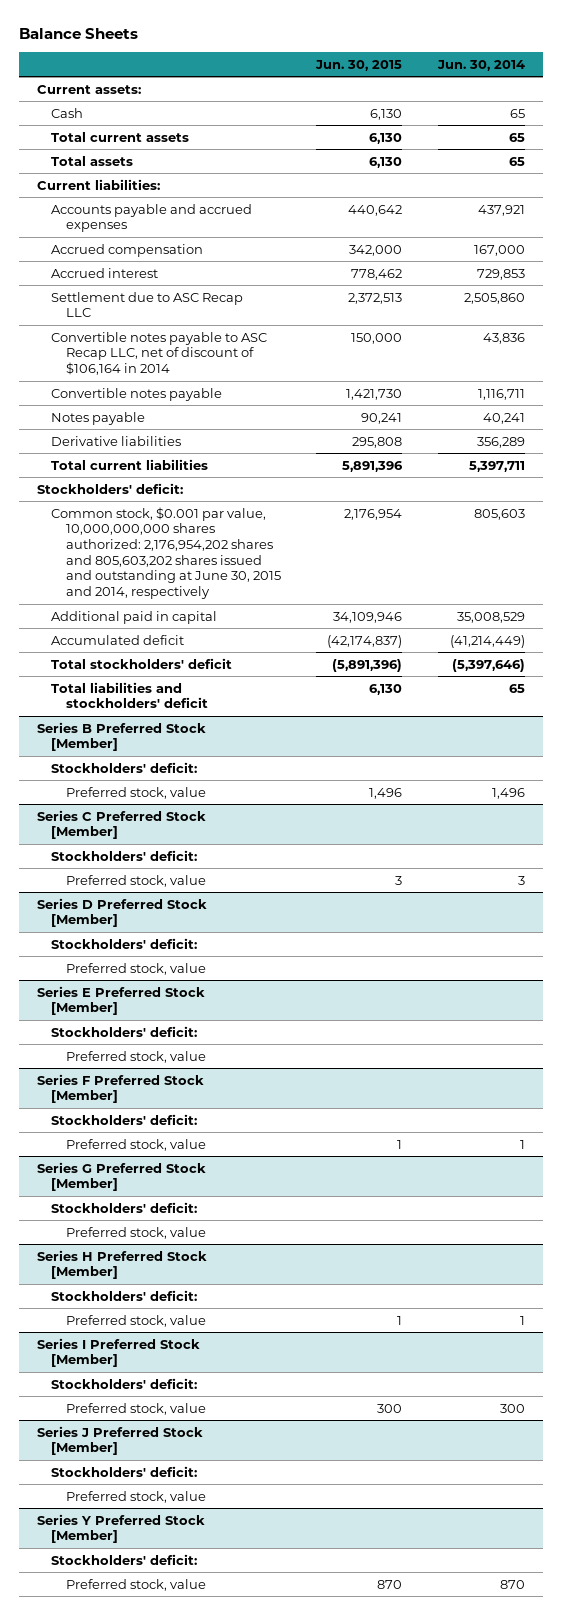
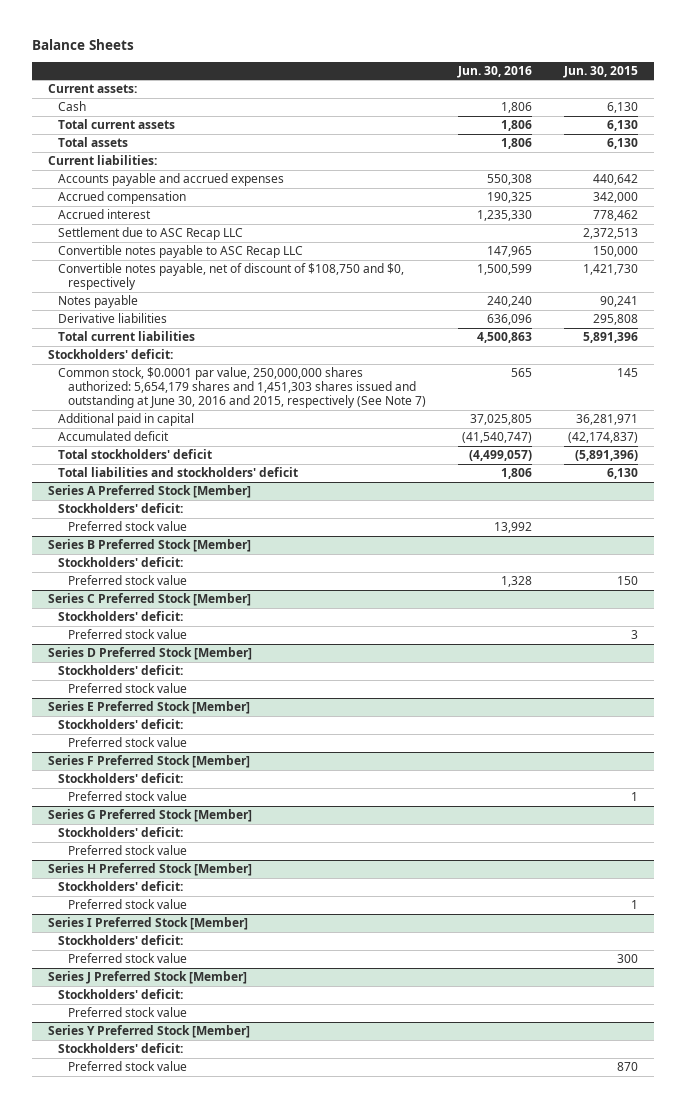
[437,59,526,71] Jun. 30, 2014 -> none
none -> [456,65,532,78] Jun. 30, 2016
[51,331,268,375] Convertible notes payable to ASC Recap LLC, net of discount of $106,164 in 2014 -> [57,245,303,259] Convertible notes payable to ASC Recap LLC
[51,387,223,401] Convertible notes payable -> [57,263,404,291] Convertible notes payable, net of discount of $108,750 and $0, respectively
[51,506,281,599] Common stock, $0.001 par value, 10,000,000,000 shares authorized: 2,176,954,202 shares and 805,603,202 shares issued and outstanding at June 30, 2015 and 2014, respectively -> [57,367,427,409] Common stock, $0.0001 par value, 250,000,000 shares authorized: 5,654,179 shares and 1,451,303 shares issued and outstanding at June 30, 2016 and 2015, respectively (See Note 7)
[344,508,403,520] 2,176,954 -> [616,368,638,378] 145
[333,611,403,623] 34,109,946 -> [575,414,638,426] 36,281,971
none -> [47,485,251,499] Series A Preferred Stock [Member]
none -> [57,503,183,514] Stockholders' deficit:
none -> [68,521,188,532] Preferred stock value
[65,786,206,799] Preferred stock, value -> [68,575,188,586] Preferred stock value
[369,787,403,799] 1,496 -> [616,576,638,586] 150
[65,874,206,887] Preferred stock, value -> [68,629,188,640] Preferred stock value
[65,962,206,975] Preferred stock, value -> [68,683,188,694] Preferred stock value
[65,1050,206,1063] Preferred stock, value -> [68,737,188,748] Preferred stock value
[65,1138,206,1151] Preferred stock, value -> [68,791,188,802] Preferred stock value
[65,1226,206,1239] Preferred stock, value -> [68,845,188,856] Preferred stock value
[65,1314,206,1327] Preferred stock, value -> [68,899,188,910] Preferred stock value
[65,1402,206,1415] Preferred stock, value -> [68,953,188,964] Preferred stock value
[65,1490,206,1503] Preferred stock, value -> [68,1007,188,1018] Preferred stock value
[65,1578,206,1591] Preferred stock, value -> [68,1061,188,1072] Preferred stock value

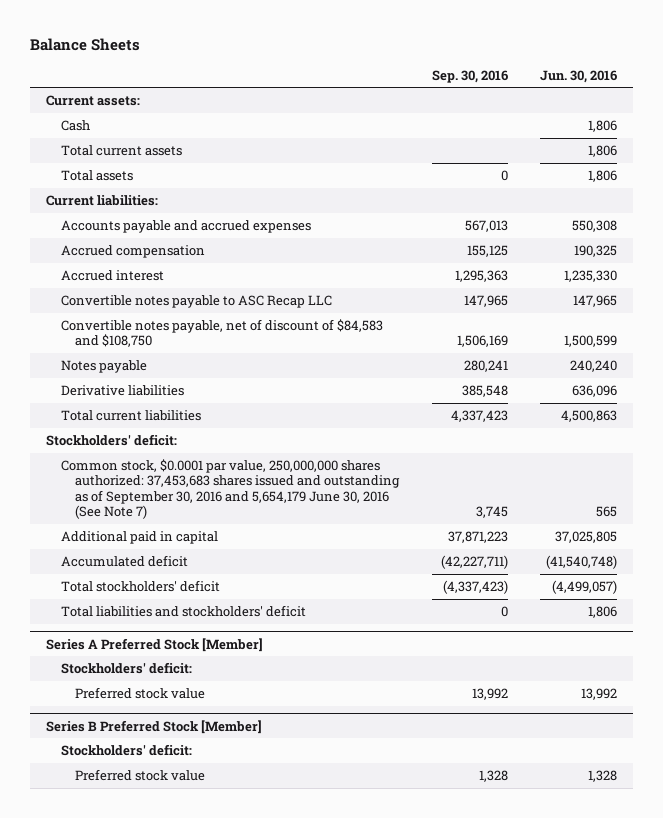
[562,65,638,78] Jun. 30, 2015 -> none
none -> [431,69,508,83] Sep. 30, 2016
[57,227,243,241] Settlement due to ASC Recap LLC -> none
[57,263,404,291] Convertible notes payable, net of discount of $108,750 and $0, respectively -> [60,318,383,348] Convertible notes payable, net of discount of $84,583 and $108,750
[57,367,427,409] Common stock, $0.0001 par value, 250,000,000 shares authorized: 5,654,179 shares and 1,451,303 shares issued and outstanding at June 30, 2016 and 2015, respectively (See Note 7) -> [60,458,401,520] Common stock, $0.0001 par value, 250,000,000 shares authorized: 37,453,683 shares issued and outstanding as of September 30, 2016 and 5,654,179 June 30, 2016 (See Note 7)
[461,432,532,444] (41,540,747) -> [545,554,617,569] (41,540,748)
[47,593,251,607] Series C Preferred Stock [Member] -> none
[57,611,183,622] Stockholders' deficit: -> none
[68,629,188,640] Preferred stock value -> none
[47,647,252,661] Series D Preferred Stock [Member] -> none
[57,665,183,676] Stockholders' deficit: -> none
[68,683,188,694] Preferred stock value -> none
[47,701,250,715] Series E Preferred Stock [Member] -> none
[57,719,183,730] Stockholders' deficit: -> none
[68,737,188,748] Preferred stock value -> none
[47,755,250,769] Series F Preferred Stock [Member] -> none
[57,773,183,784] Stockholders' deficit: -> none
[68,791,188,802] Preferred stock value -> none
[47,809,252,823] Series G Preferred Stock [Member] -> none
[57,827,183,838] Stockholders' deficit: -> none
[68,845,188,856] Preferred stock value -> none
[47,863,252,877] Series H Preferred Stock [Member] -> none
[57,881,183,892] Stockholders' deficit: -> none
[68,899,188,910] Preferred stock value -> none
[47,917,248,931] Series I Preferred Stock [Member] -> none
[57,935,183,946] Stockholders' deficit: -> none
[68,953,188,964] Preferred stock value -> none
[47,971,247,985] Series J Preferred Stock [Member] -> none
[57,989,183,1000] Stockholders' deficit: -> none
[68,1007,188,1018] Preferred stock value -> none
[47,1025,250,1039] Series Y Preferred Stock [Member] -> none
[57,1043,183,1054] Stockholders' deficit: -> none
[68,1061,188,1072] Preferred stock value -> none

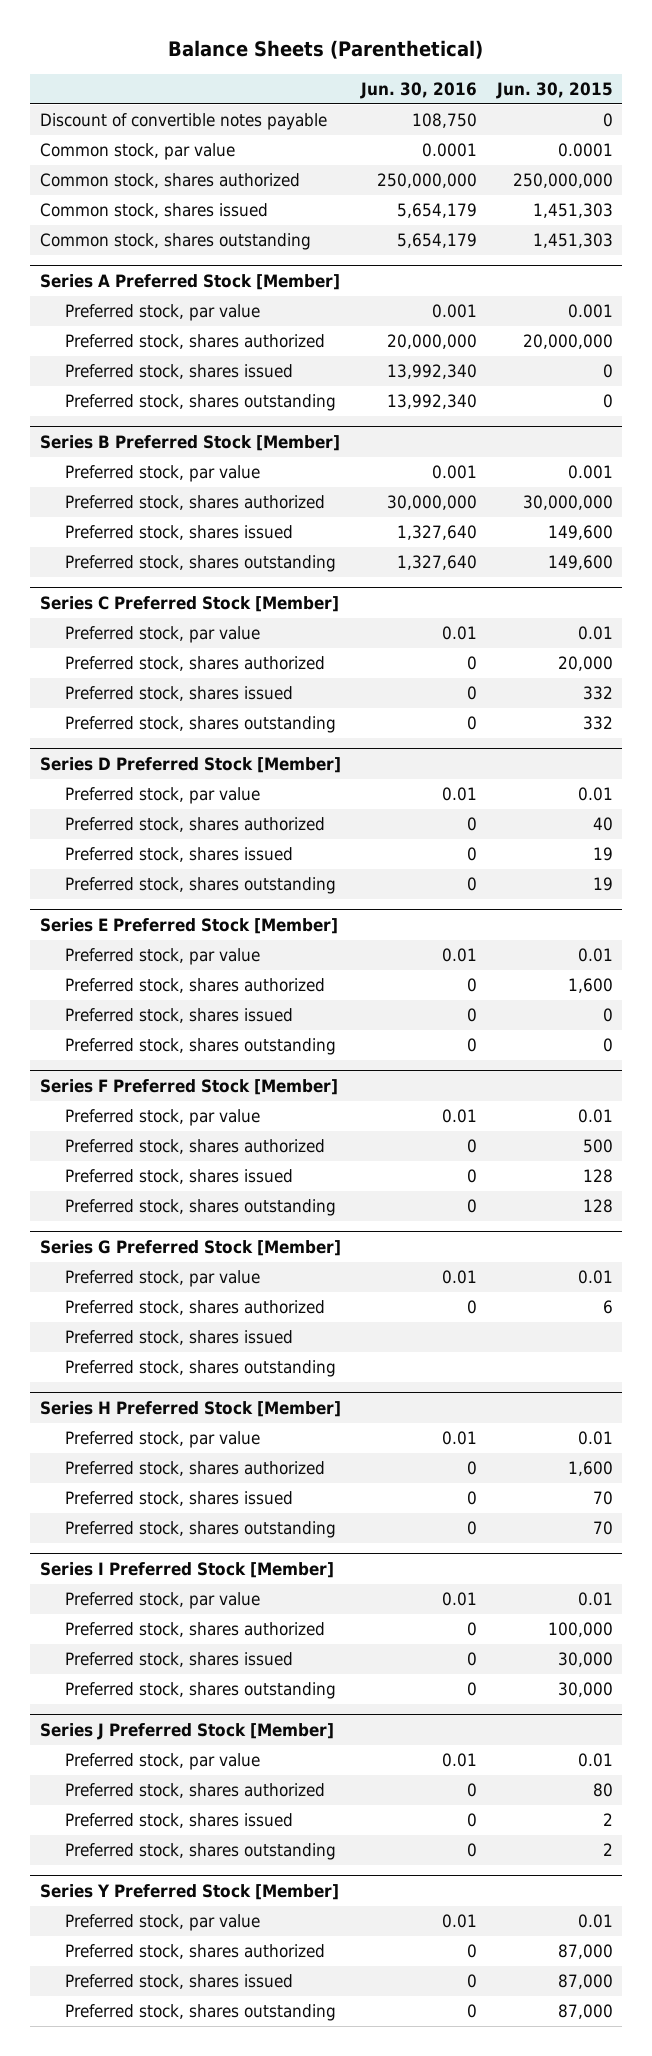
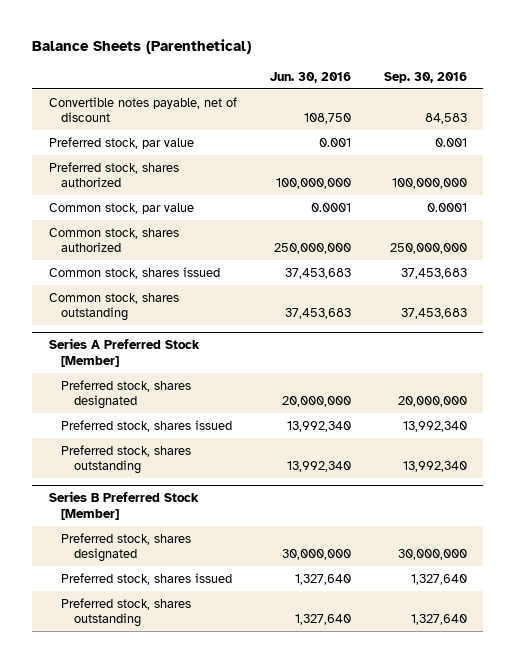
[495,82,613,100] Jun. 30, 2015 -> none
none -> [383,71,467,83] Sep. 30, 2016
[39,113,327,131] Discount of convertible notes payable -> [48,96,237,122] Convertible notes payable, net of discount
none -> [48,136,194,149] Preferred stock, par value
none -> [48,161,179,187] Preferred stock, shares authorized
[396,203,477,219] 5,654,179 -> [284,267,351,279] 37,453,683
[396,233,477,249] 5,654,179 -> [284,307,351,319] 37,453,683
[64,304,260,322] Preferred stock, par value -> none
[64,334,325,350] Preferred stock, shares authorized -> [61,379,192,409] Preferred stock, shares designated
[64,465,260,483] Preferred stock, par value -> none
[64,495,325,511] Preferred stock, shares authorized -> [61,532,192,562] Preferred stock, shares designated
[39,595,339,612] Series C Preferred Stock [Member] -> none
[64,626,260,644] Preferred stock, par value -> none
[64,656,325,672] Preferred stock, shares authorized -> none
[64,686,293,702] Preferred stock, shares issued -> none
[64,716,336,734] Preferred stock, shares outstanding -> none
[39,756,341,773] Series D Preferred Stock [Member] -> none
[64,787,260,805] Preferred stock, par value -> none
[64,817,325,833] Preferred stock, shares authorized -> none
[64,847,293,863] Preferred stock, shares issued -> none
[64,877,336,895] Preferred stock, shares outstanding -> none
[39,917,338,934] Series E Preferred Stock [Member] -> none
[64,948,260,966] Preferred stock, par value -> none
[64,978,325,994] Preferred stock, shares authorized -> none
[64,1008,293,1024] Preferred stock, shares issued -> none
[64,1038,336,1056] Preferred stock, shares outstanding -> none
[39,1078,338,1095] Series F Preferred Stock [Member] -> none
[64,1109,260,1127] Preferred stock, par value -> none
[64,1139,325,1155] Preferred stock, shares authorized -> none
[64,1169,293,1185] Preferred stock, shares issued -> none
[64,1199,336,1217] Preferred stock, shares outstanding -> none
[39,1239,341,1256] Series G Preferred Stock [Member] -> none
[64,1270,260,1288] Preferred stock, par value -> none
[64,1300,325,1316] Preferred stock, shares authorized -> none
[64,1330,293,1346] Preferred stock, shares issued -> none
[64,1360,336,1378] Preferred stock, shares outstanding -> none
[39,1400,341,1417] Series H Preferred Stock [Member] -> none
[64,1431,260,1449] Preferred stock, par value -> none
[64,1461,325,1477] Preferred stock, shares authorized -> none
[64,1491,293,1507] Preferred stock, shares issued -> none
[64,1521,336,1539] Preferred stock, shares outstanding -> none
[39,1561,334,1578] Series I Preferred Stock [Member] -> none
[64,1592,260,1610] Preferred stock, par value -> none
[64,1622,325,1638] Preferred stock, shares authorized -> none
[64,1652,293,1668] Preferred stock, shares issued -> none
[64,1682,336,1700] Preferred stock, shares outstanding -> none
[39,1722,334,1740] Series J Preferred Stock [Member] -> none
[64,1753,260,1771] Preferred stock, par value -> none
[64,1783,325,1799] Preferred stock, shares authorized -> none
[64,1813,293,1829] Preferred stock, shares issued -> none
[64,1843,336,1861] Preferred stock, shares outstanding -> none
[39,1883,339,1900] Series Y Preferred Stock [Member] -> none
[64,1914,260,1932] Preferred stock, par value -> none
[64,1944,325,1960] Preferred stock, shares authorized -> none
[64,1974,293,1990] Preferred stock, shares issued -> none
[64,2004,336,2022] Preferred stock, shares outstanding -> none

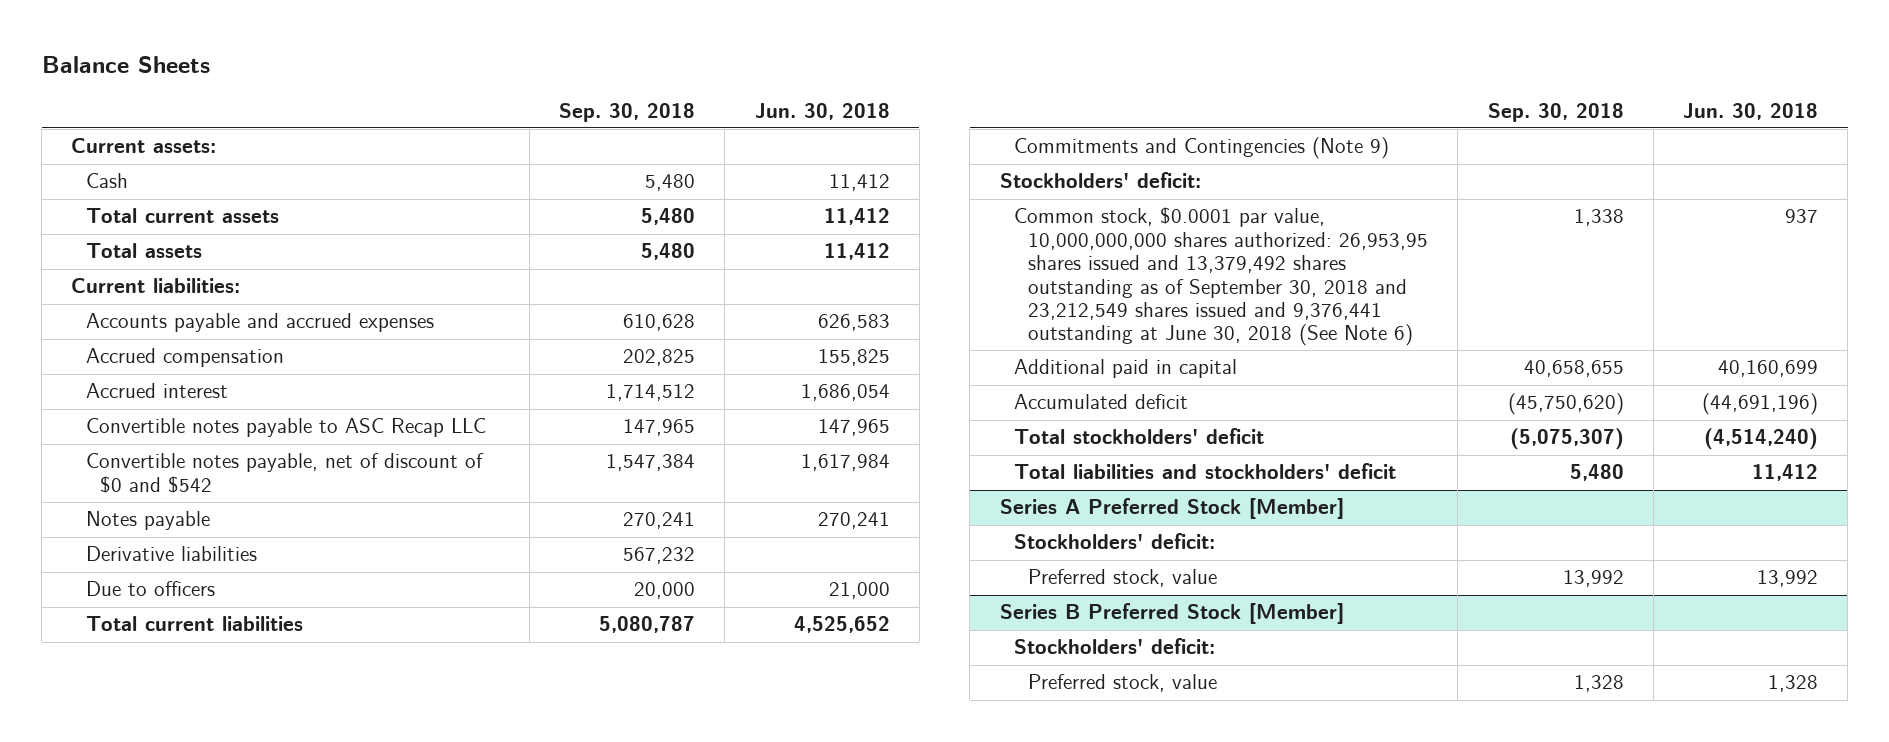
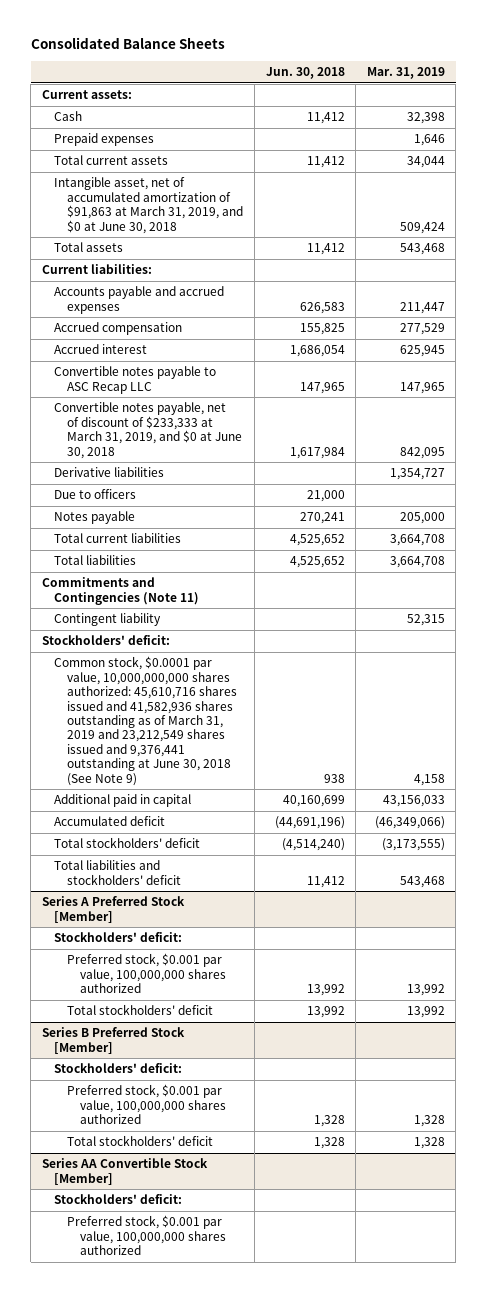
[41,56,210,74] Balance Sheets -> [30,37,225,50] Consolidated Balance Sheets
[559,102,696,122] Sep. 30, 2018 -> none
none -> [366,67,445,80] Mar. 31, 2019
none -> [54,133,155,147] Prepaid expenses
none -> [54,177,244,234] Intangible asset, net of accumulated amortization of $91,863 at March 31, 2019, and $0 at June 30, 2018
[85,453,484,493] Convertible notes payable, net of discount of $0 and $542 -> [54,402,243,459] Convertible notes payable, net of discount of $233,333 at March 31, 2019, and $0 at June 30, 2018
[85,511,210,531] Notes payable -> [54,511,136,525] Notes payable
none -> [54,555,137,566] Total liabilities
none -> [41,577,200,605] Commitments and Contingencies (Note 11)
[1013,137,1389,160] Commitments and Contingencies (Note 9) -> [54,613,162,627] Contingent liability
[1013,207,1429,347] Common stock, $0.0001 par value, 10,000,000,000 shares authorized: 26,953,95 shares issued and 13,379,492 shares outstanding as of September 30, 2018 and 23,212,549 shares issued and 9,376,441 outstanding at June 30, 2018 (See Note 6) -> [54,656,238,786] Common stock, $0.0001 par value, 10,000,000,000 shares authorized: 45,610,716 shares issued and 41,582,936 shares outstanding as of March 31, 2019 and 23,212,549 shares issued and 9,376,441 outstanding at June 30, 2018 (See Note 9)
[1784,209,1818,224] 937 -> [323,773,345,783] 938
[1028,569,1218,588] Preferred stock, value -> [67,953,227,994] Preferred stock, $0.001 par value, 100,000,000 shares authorized
none -> [67,1004,214,1016] Total stockholders' deficit
[1028,674,1218,693] Preferred stock, value -> [67,1084,227,1125] Preferred stock, $0.001 par value, 100,000,000 shares authorized
none -> [67,1135,214,1147] Total stockholders' deficit
none -> [41,1158,208,1185] Series AA Convertible Stock [Member]
none -> [54,1194,183,1205] Stockholders' deficit:
none -> [67,1215,227,1256] Preferred stock, $0.001 par value, 100,000,000 shares authorized

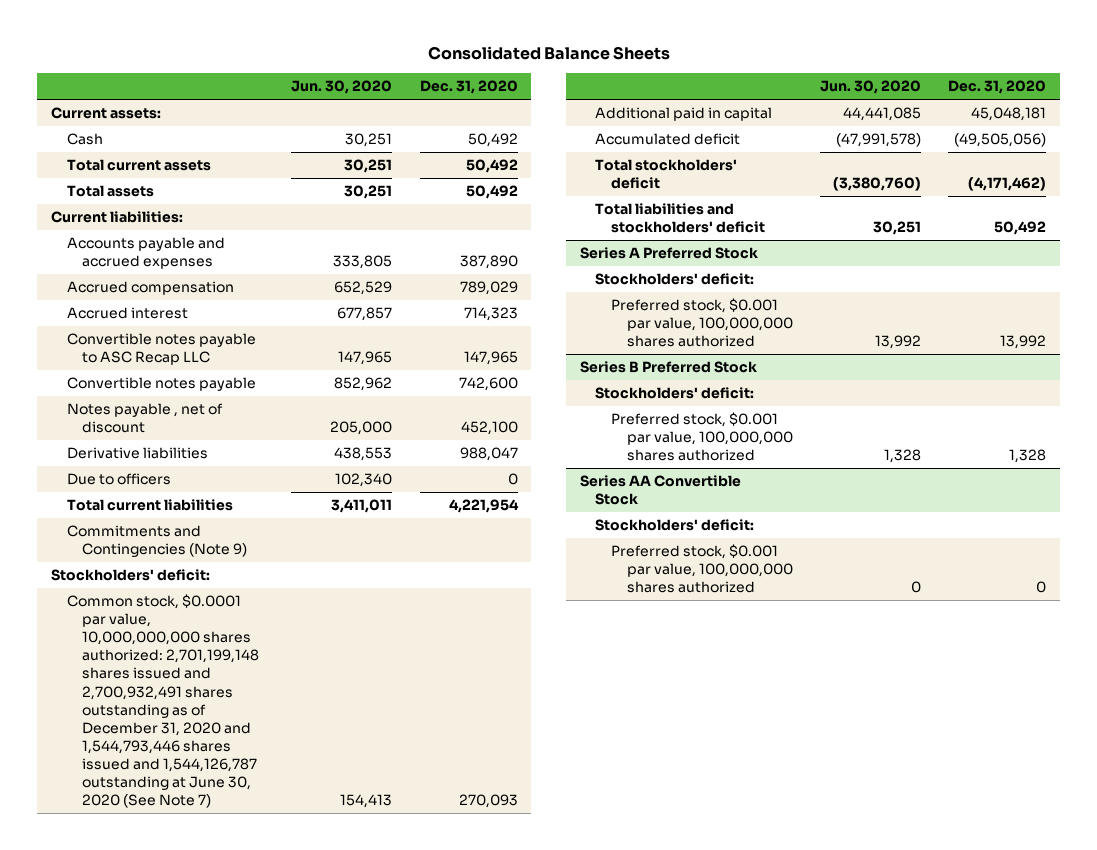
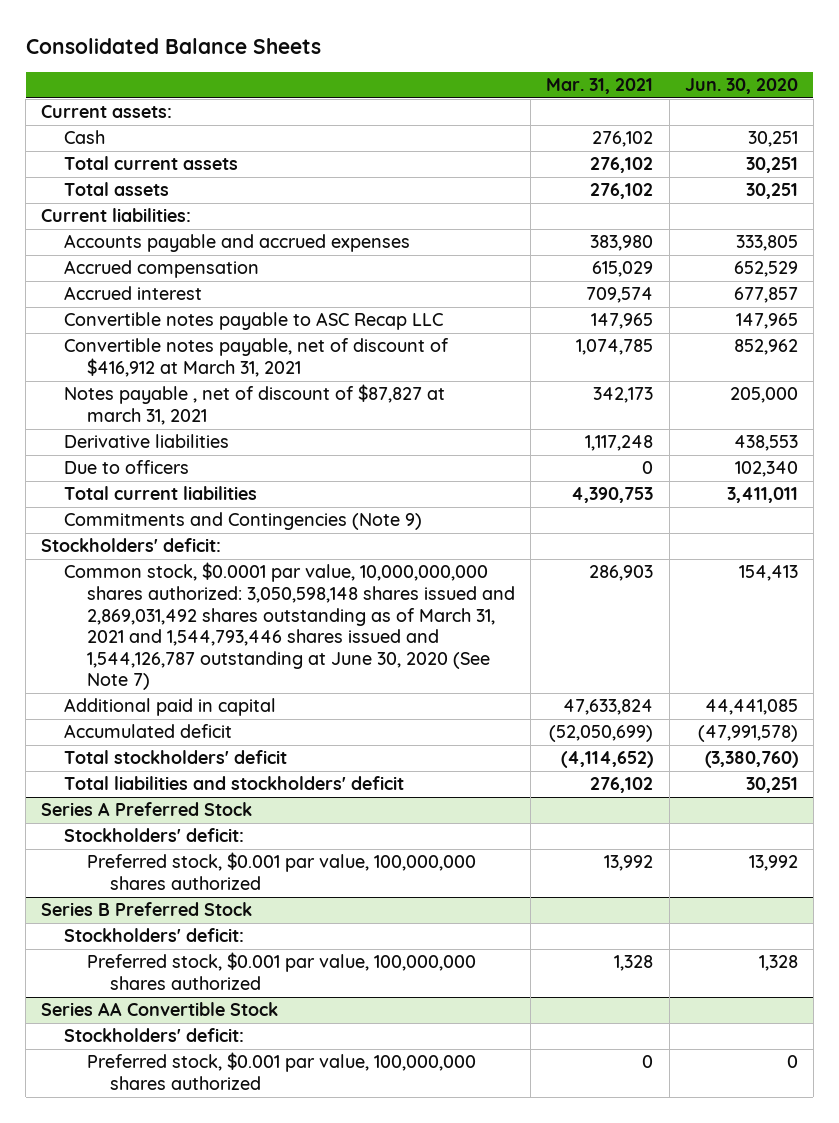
[419,80,518,95] Dec. 31, 2020 -> none
none -> [546,78,654,95] Mar. 31, 2021
[66,377,256,392] Convertible notes payable -> [64,338,450,377] Convertible notes payable, net of discount of $416,912 at March 31, 2021
[66,403,223,434] Notes payable , net of discount -> [64,384,446,425] Notes payable , net of discount of $87,827 at march 31, 2021
[66,594,260,808] Common stock, $0.0001 par value, 10,000,000,000 shares authorized: 2,701,199,148 shares issued and 2,700,932,491 shares outstanding as of December 31, 2020 and 1,544,793,446 shares issued and 1,544,126,787 outstanding at June 30, 2020 (See Note 7) -> [64,562,516,691] Common stock, $0.0001 par value, 10,000,000,000 shares authorized: 3,050,598,148 shares issued and 2,869,031,492 shares outstanding as of March 31, 2021 and 1,544,793,446 shares issued and 1,544,126,787 outstanding at June 30, 2020 (See Note 7)

